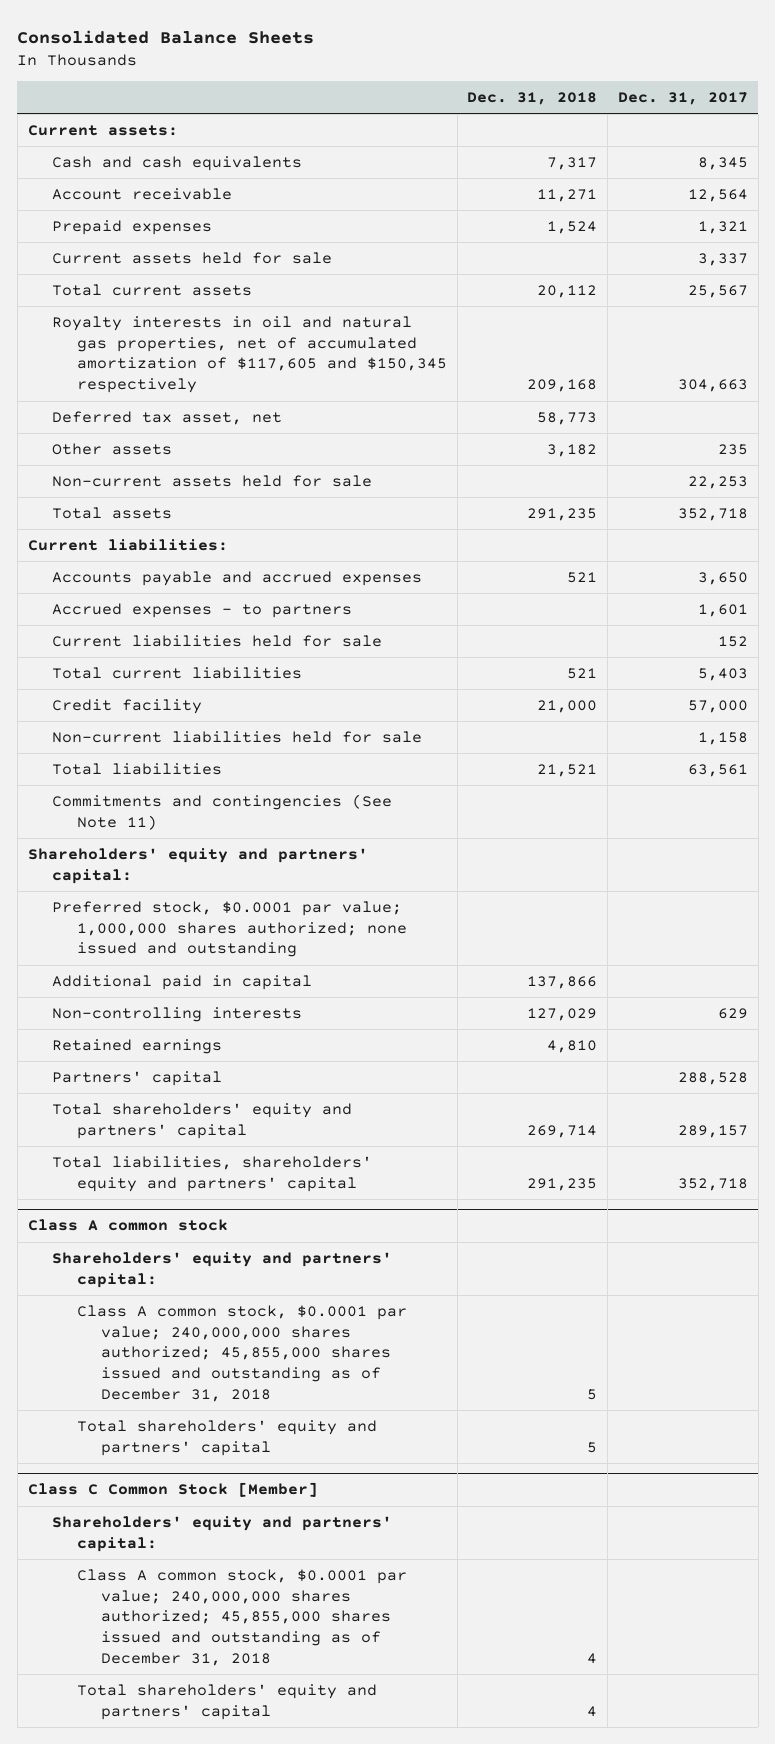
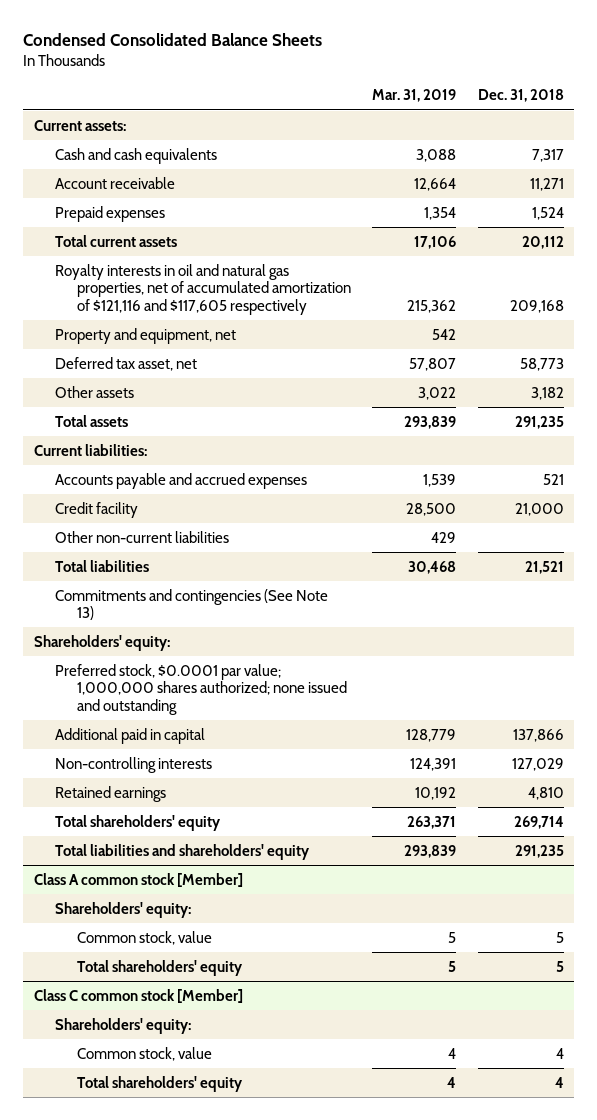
[17,29,315,44] Consolidated Balance Sheets -> [22,32,322,46] Condensed Consolidated Balance Sheets
[617,91,748,105] Dec. 31, 2017 -> none
none -> [372,89,457,103] Mar. 31, 2019
[52,251,333,264] Current assets held for sale -> none
[52,315,447,394] Royalty interests in oil and natural gas properties, net of accumulated amortization of $117,605 and $150,345 respectively -> [55,263,351,315] Royalty interests in oil and natural gas properties, net of accumulated amortization of $121,116 and $117,605 respectively
none -> [55,327,237,344] Property and equipment, net
[52,474,373,487] Non-current assets held for sale -> none
[52,602,353,618] Accrued expenses - to partners -> none
[52,634,383,647] Current liabilities held for sale -> none
[52,666,303,679] Total current liabilities -> none
[52,730,423,743] Non-current liabilities held for sale -> none
none -> [55,530,230,543] Other non-current liabilities
[27,847,368,884] Shareholders' equity and partners' capital: -> none
[52,793,393,830] Commitments and contingencies (See Note 11) -> [55,588,329,621] Commitments and contingencies (See Note 13)
none -> [33,634,170,651] Shareholders' equity:
[52,1070,223,1086] Partners' capital -> none
[52,1251,393,1288] Shareholders' equity and partners' capital: -> none
[52,1515,393,1552] Shareholders' equity and partners' capital: -> none
[52,1102,353,1139] Total shareholders' equity and partners' capital -> [55,814,222,831] Total shareholders' equity
[52,1155,373,1192] Total liabilities, shareholders' equity and partners' capital -> [55,843,311,860] Total liabilities and shareholders' equity
[27,1219,228,1232] Class A common stock -> [33,872,243,887] Class A common stock [Member]
none -> [55,901,192,918] Shareholders' equity:
[76,1304,407,1402] Class A common stock, $0.0001 par value; 240,000,000 shares authorized; 45,855,000 shares issued and outstanding as of December 31, 2018 -> [76,930,212,945] Common stock, value
[76,1419,377,1456] Total shareholders' equity and partners' capital -> [76,959,243,976] Total shareholders' equity
[27,1482,318,1498] Class C Common Stock [Member] -> [33,988,243,1003] Class C common stock [Member]
none -> [55,1017,192,1034] Shareholders' equity:
[76,1568,407,1666] Class A common stock, $0.0001 par value; 240,000,000 shares authorized; 45,855,000 shares issued and outstanding as of December 31, 2018 -> [76,1046,212,1061] Common stock, value
[76,1683,377,1720] Total shareholders' equity and partners' capital -> [76,1075,243,1092] Total shareholders' equity

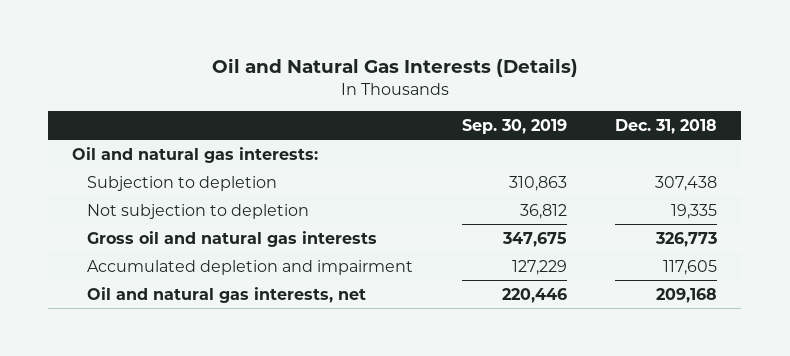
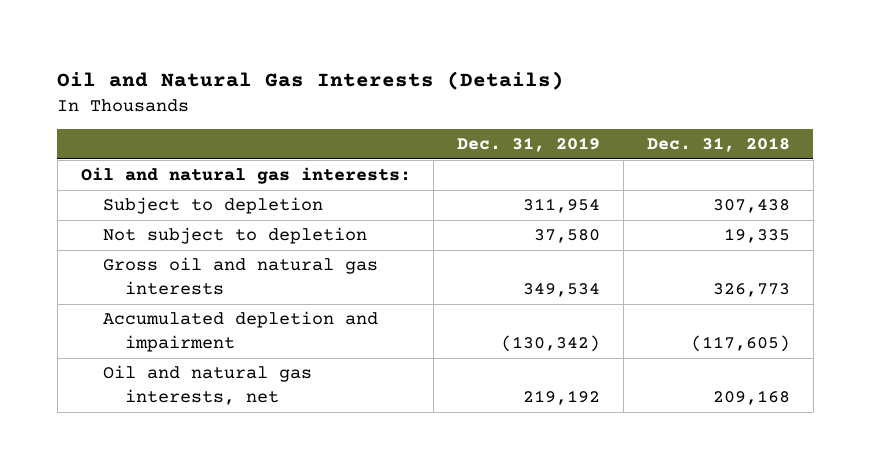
[461,119,567,135] Sep. 30, 2019 -> none
none -> [457,137,601,153] Dec. 31, 2019
[87,175,278,191] Subjection to depletion -> [103,197,324,215] Subject to depletion
[87,203,310,219] Not subjection to depletion -> [103,227,368,245] Not subject to depletion
[663,259,718,275] 117,605 -> [691,335,791,353] (117,605)

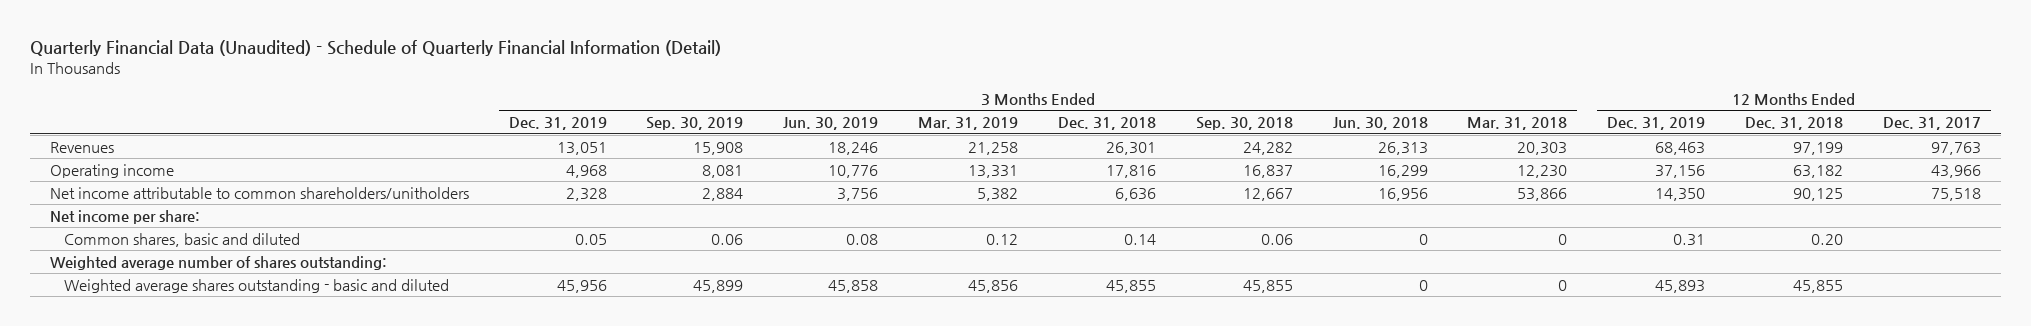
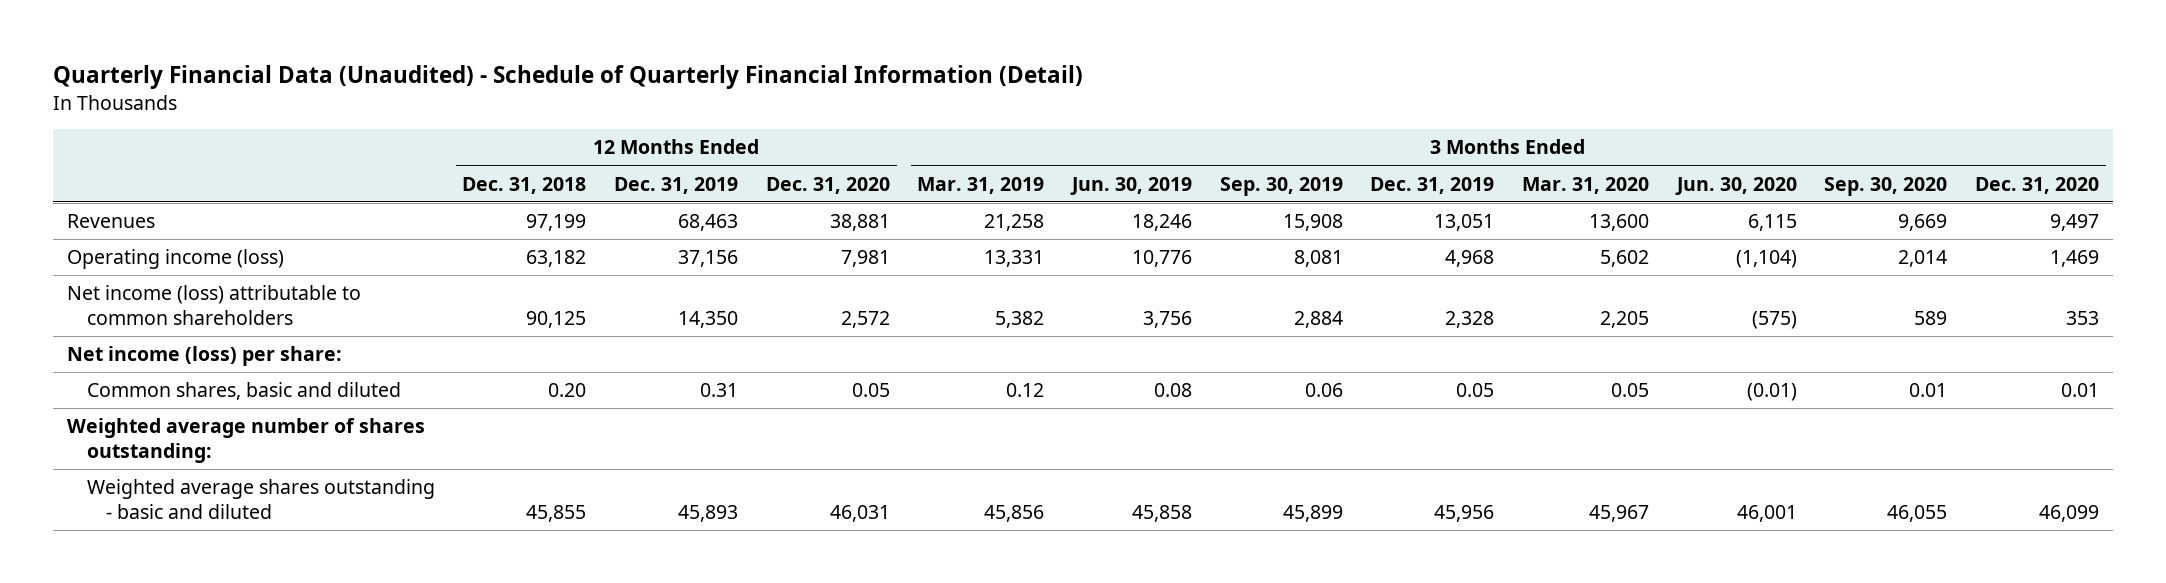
[1057,117,1156,131] Dec. 31, 2018 -> none
[1195,117,1293,131] Sep. 30, 2018 -> none
[1332,117,1428,131] Jun. 30, 2018 -> none
[1467,117,1568,131] Mar. 31, 2018 -> none
[1882,117,1981,131] Dec. 31, 2017 -> none
none -> [765,176,890,194] Dec. 31, 2020
none -> [1522,176,1650,194] Mar. 31, 2020
none -> [1674,176,1797,195] Jun. 30, 2020
none -> [1824,176,1948,196] Sep. 30, 2020
none -> [1975,176,2100,194] Dec. 31, 2020
[49,163,174,178] Operating income -> [67,249,285,270] Operating income (loss)
[49,186,469,199] Net income attributable to common shareholders/unitholders -> [67,285,362,325] Net income (loss) attributable to common shareholders
[49,209,200,224] Net income per share: -> [67,346,343,367] Net income (loss) per share:

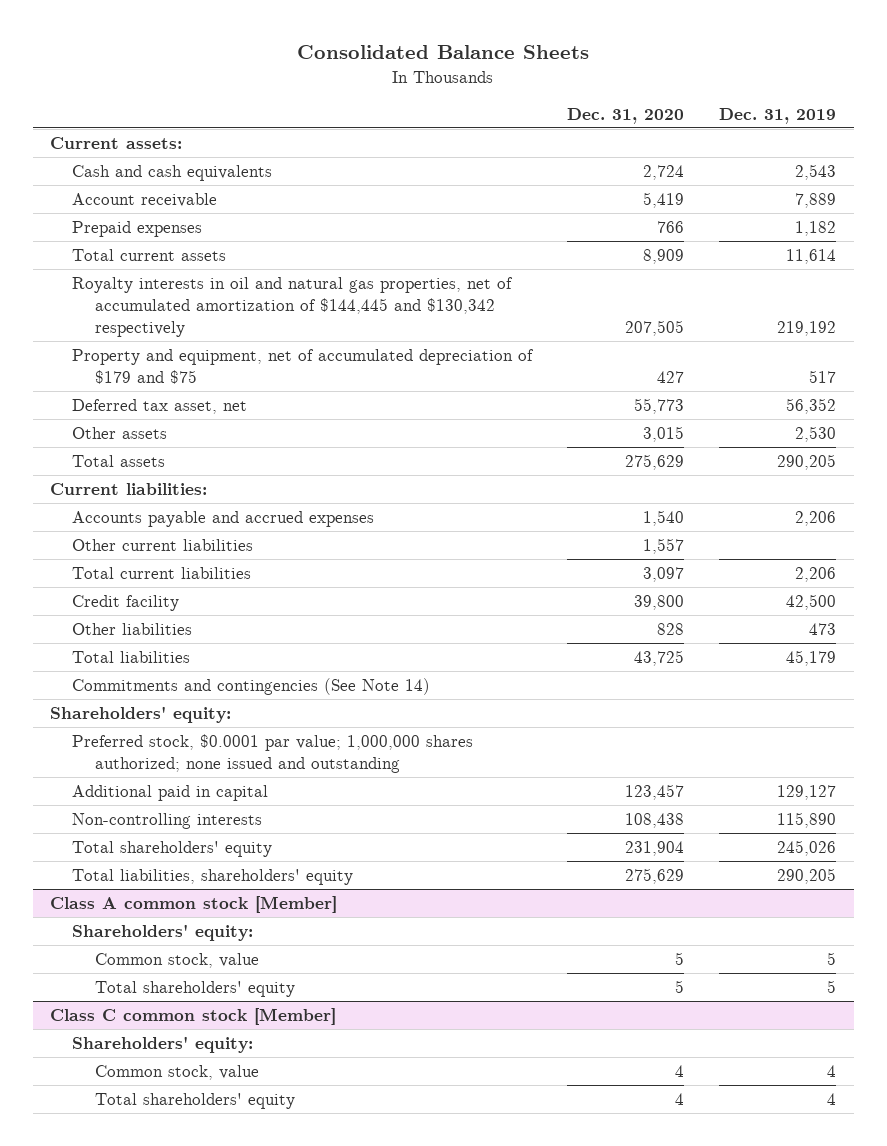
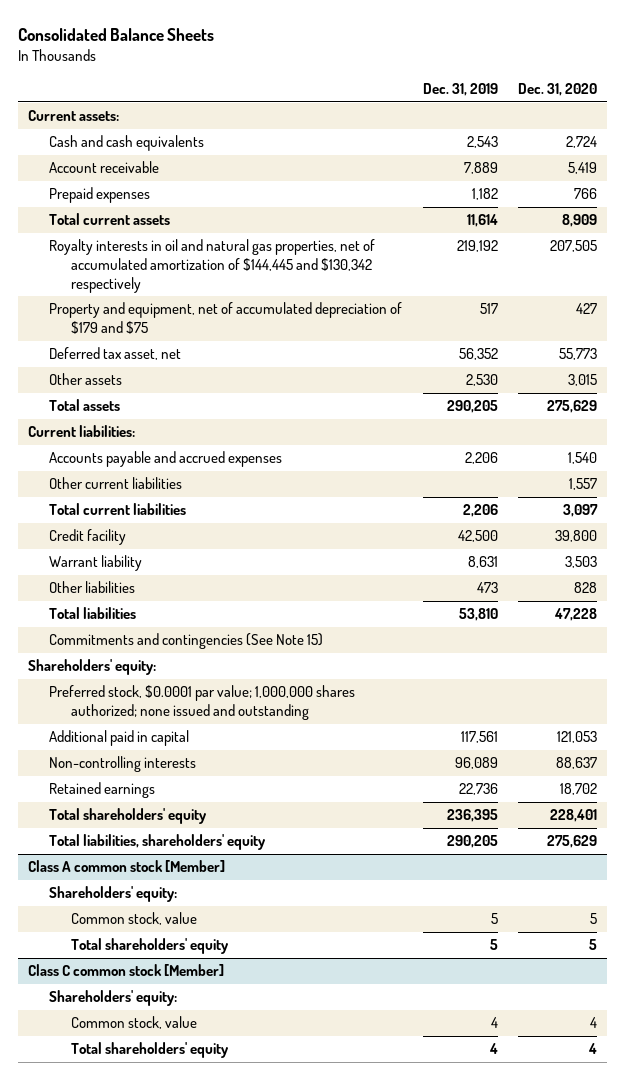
none -> [49,555,143,572] Warrant liability
[634,649,685,666] 43,725 -> [554,608,598,622] 47,228
[786,649,837,666] 45,179 -> [458,608,498,622] 53,810
[72,677,431,695] Commitments and contingencies (See Note 14) -> [49,633,324,650] Commitments and contingencies (See Note 15)
[625,783,685,800] 123,457 -> [557,731,598,744] 121,053
[777,784,837,800] 129,127 -> [460,731,498,744] 117,561
[625,812,685,828] 108,438 -> [556,757,598,770] 88,637
[777,811,837,828] 115,890 -> [454,757,498,770] 96,089
none -> [49,782,156,799] Retained earnings
[625,840,685,856] 231,904 -> [550,809,598,823] 228,401
[777,839,837,856] 245,026 -> [446,809,498,823] 236,395

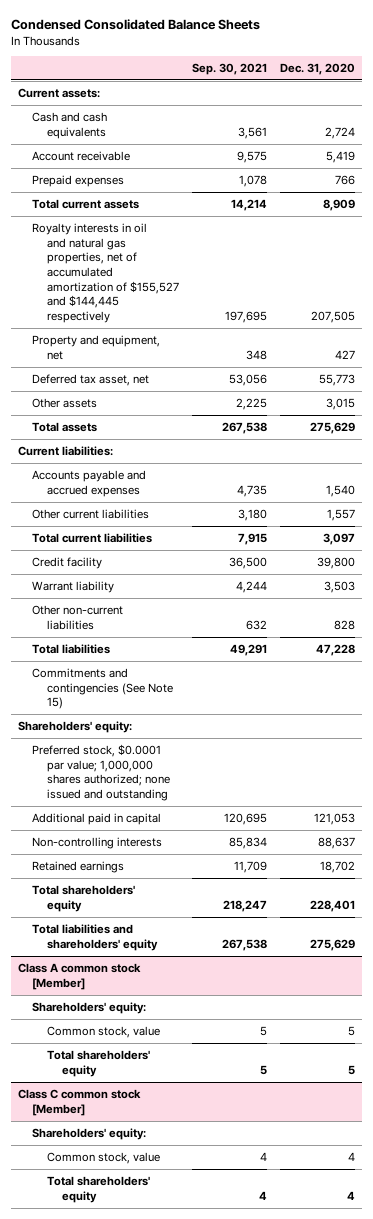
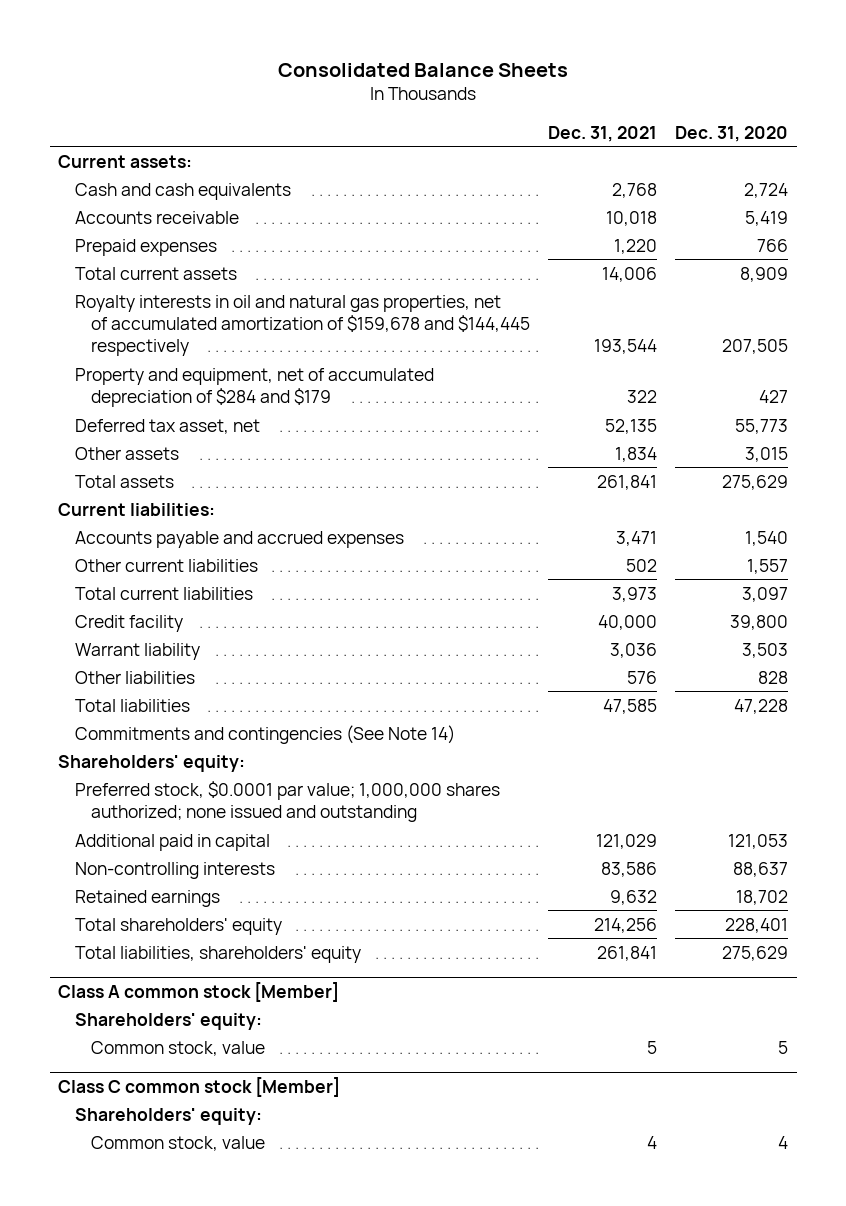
[11,19,261,31] Condensed Consolidated Balance Sheets -> [278,62,569,77] Consolidated Balance Sheets
[192,63,268,76] Sep. 30, 2021 -> none
none -> [548,125,658,142] Dec. 31, 2021
[32,150,131,161] Account receivable -> [74,210,239,224] Accounts receivable
[32,222,180,324] Royalty interests in oil and natural gas properties, net of accumulated amortization of $155,527 and $144,445 respectively -> [74,294,531,357] Royalty interests in oil and natural gas properties, net of accumulated amortization of $159,678 and $144,445 respectively
[32,334,161,360] Property and equipment, net -> [74,367,434,407] Property and equipment, net of accumulated depreciation of $284 and $179
[32,604,124,630] Other non-current liabilities -> [74,670,195,684] Other liabilities
[32,667,174,710] Commitments and contingencies (See Note 15) -> [74,724,455,744] Commitments and contingencies (See Note 14)
[32,923,159,951] Total liabilities and shareholders' equity -> [74,945,361,963] Total liabilities, shareholders' equity
[47,1049,151,1077] Total shareholders' equity -> none
[47,1175,151,1203] Total shareholders' equity -> none

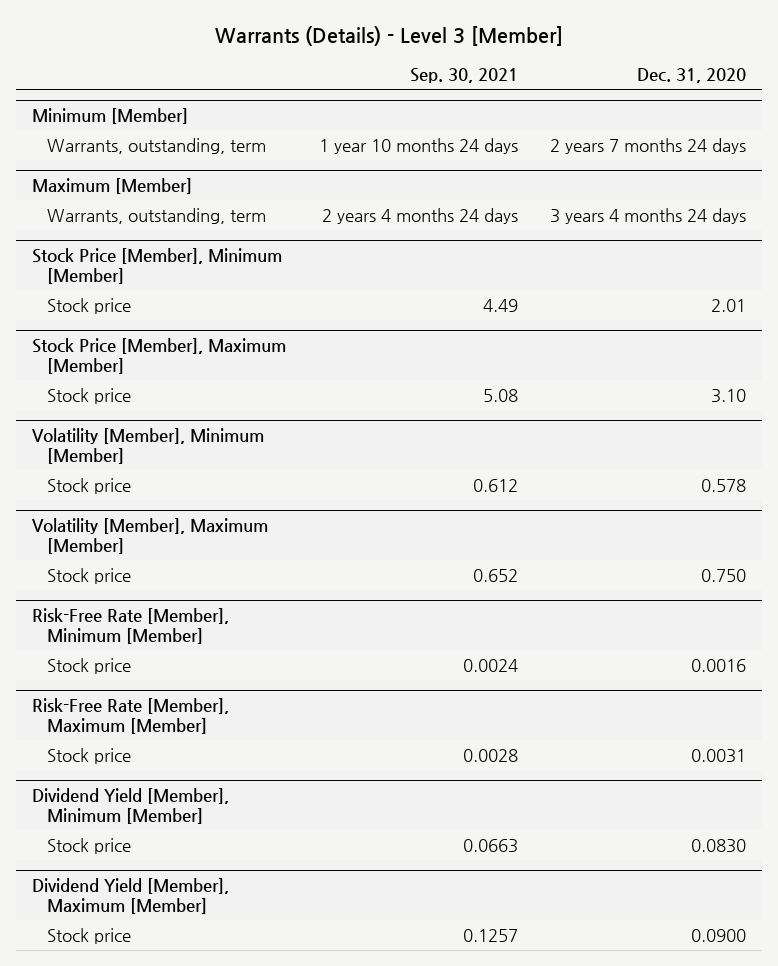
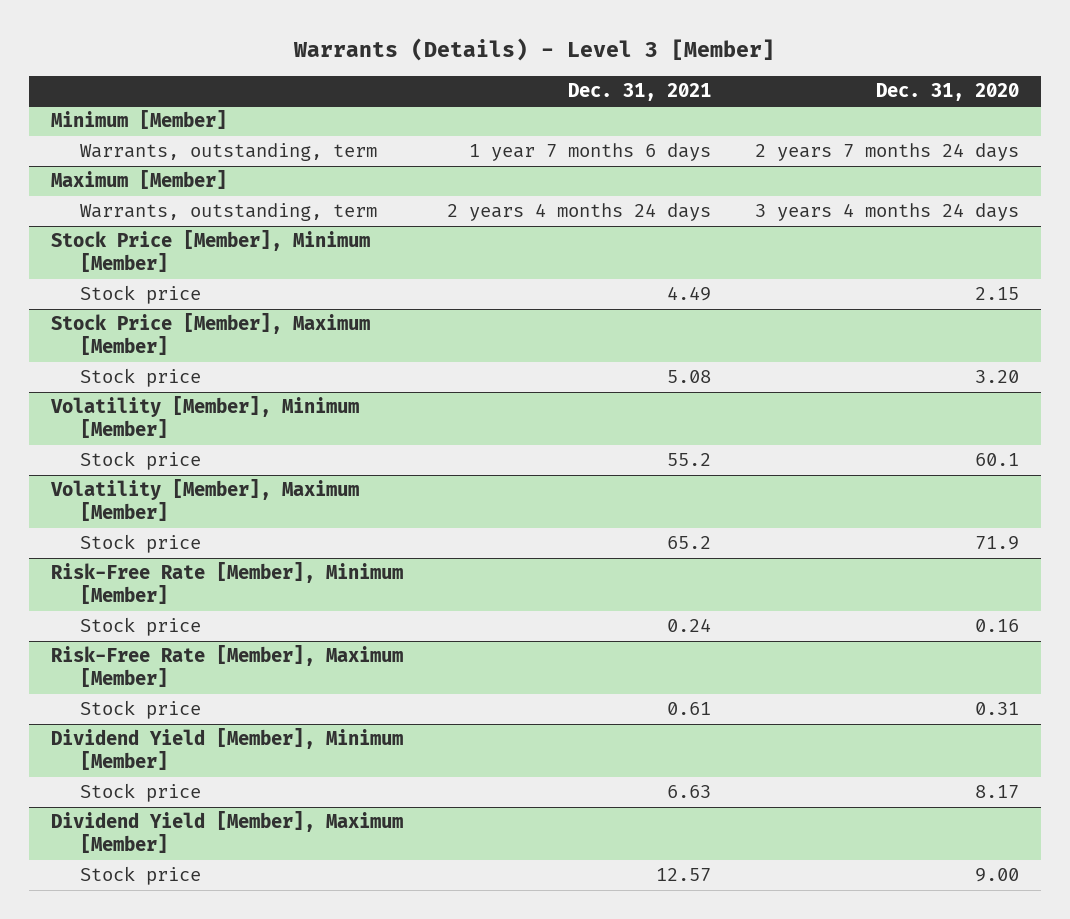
[409,67,518,83] Sep. 30, 2021 -> none
none -> [567,82,711,101] Dec. 31, 2021
[710,298,746,312] 2.01 -> [974,287,1019,301] 2.15
[710,388,746,403] 3.10 -> [974,370,1019,384] 3.20
[700,478,746,492] 0.578 -> [974,453,1019,467] 60.1
[700,568,746,582] 0.750 -> [974,536,1019,551] 71.9
[690,658,746,672] 0.0016 -> [974,619,1019,633] 0.16
[690,748,746,763] 0.0031 -> [974,702,1019,716] 0.31
[690,838,746,853] 0.0830 -> [974,785,1019,799] 8.17
[690,928,746,942] 0.0900 -> [974,868,1019,883] 9.00

